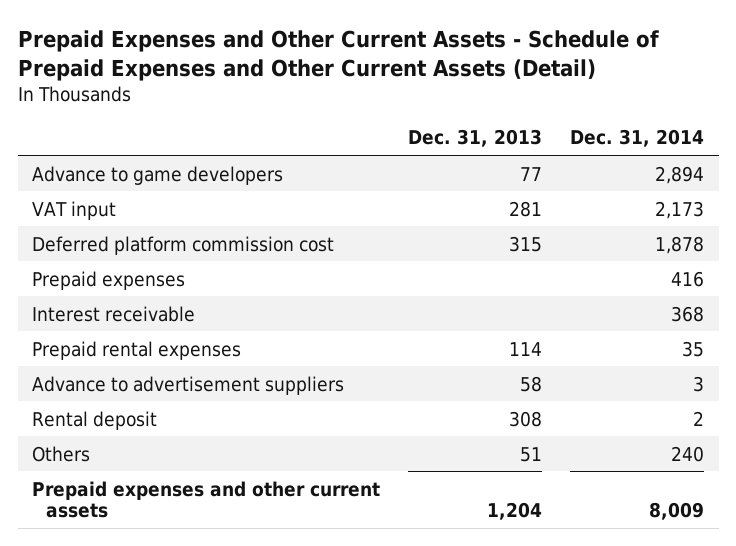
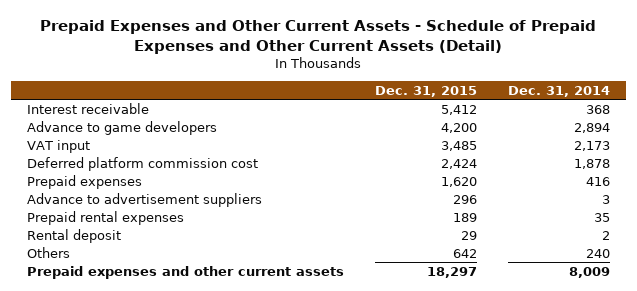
[408,129,543,148] Dec. 31, 2013 -> none
none -> [374,85,477,97] Dec. 31, 2015
[31,305,195,322] Interest receivable -> [26,102,149,114] Interest receivable
[31,340,241,360] Prepaid rental expenses -> [26,210,184,225] Prepaid rental expenses

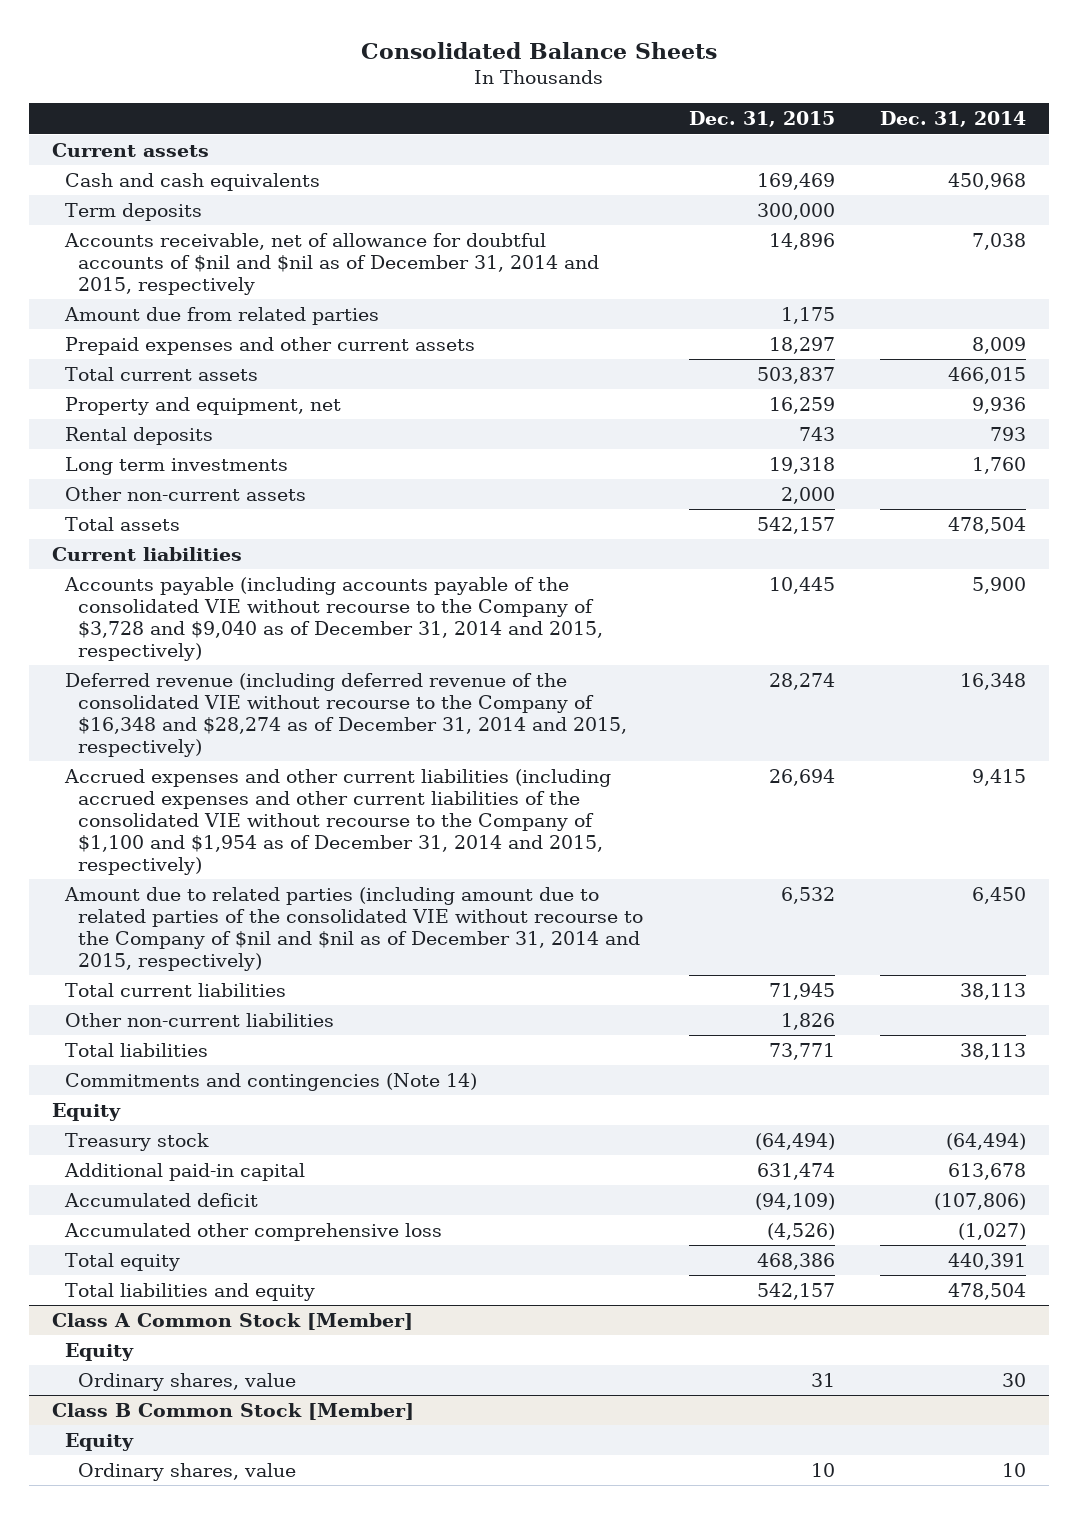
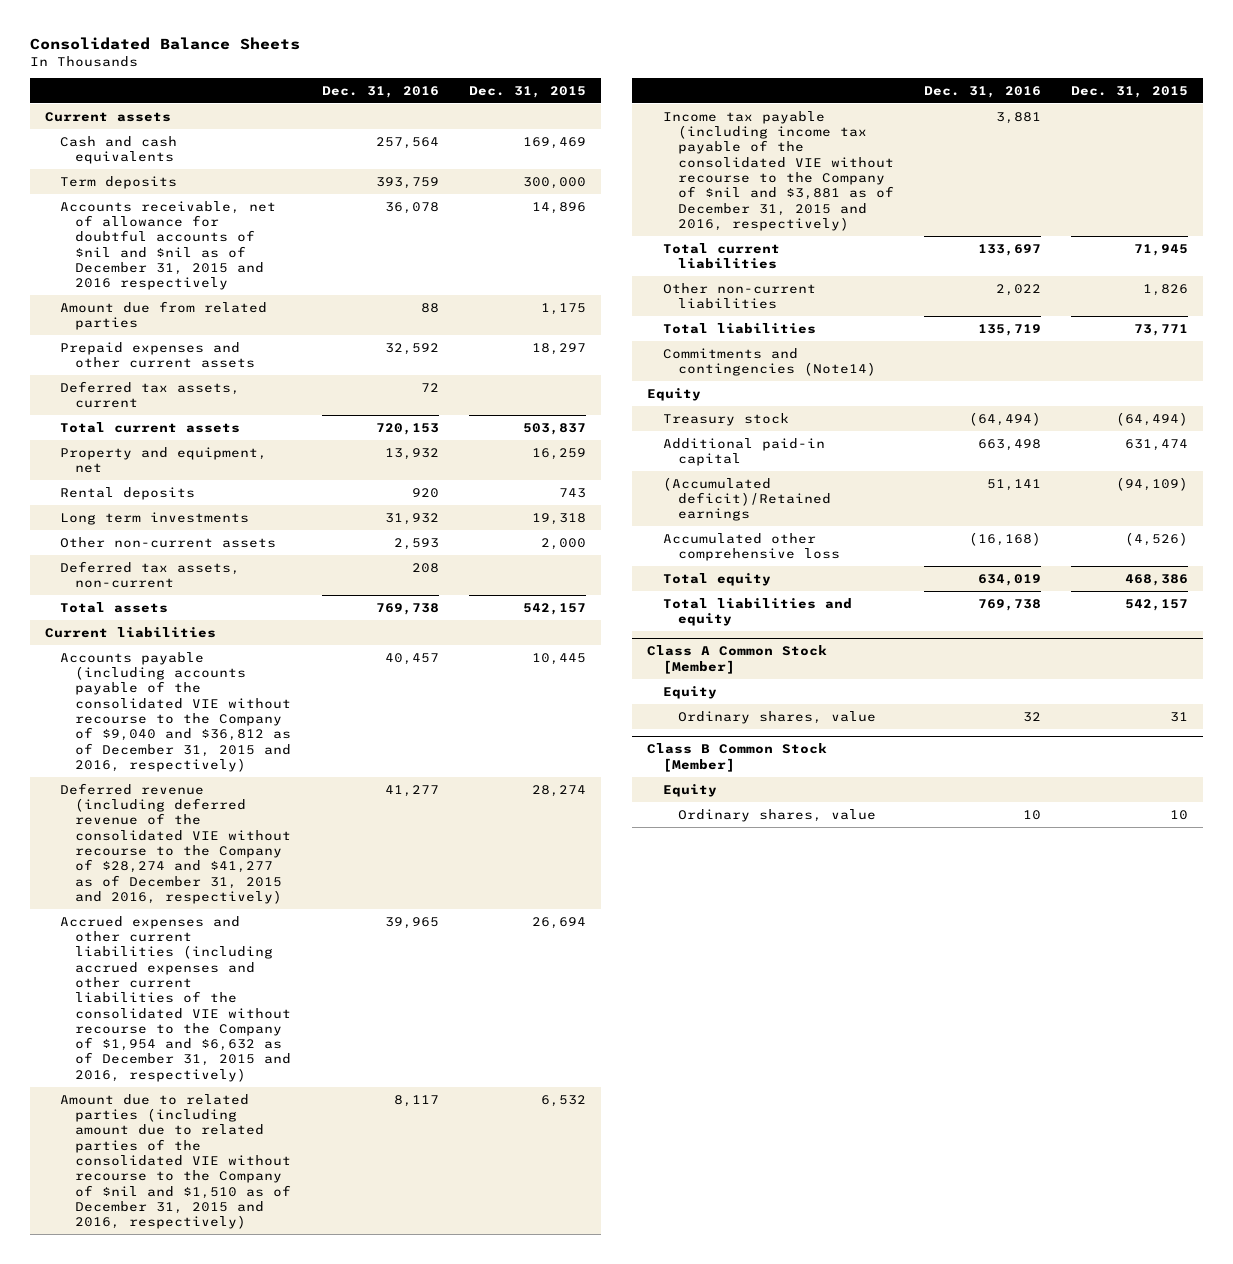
[879,111,1026,128] Dec. 31, 2014 -> none
none -> [321,85,439,98] Dec. 31, 2016
[64,233,600,295] Accounts receivable, net of allowance for doubtful accounts of $nil and $nil as of December 31, 2014 and 2015, respectively -> [60,200,277,291] Accounts receivable, net of allowance for doubtful accounts of $nil and $nil as of December 31, 2015 and 2016 respectively
none -> [60,380,241,408] Deferred tax assets, current
none -> [60,560,241,588] Deferred tax assets, non-current
[64,577,604,661] Accounts payable (including accounts payable of the consolidated VIE without recourse to the Company of $3,728 and $9,040 as of December 31, 2014 and 2015, respectively) -> [60,651,292,772] Accounts payable (including accounts payable of the consolidated VIE without recourse to the Company of $9,040 and $36,812 as of December 31, 2015 and 2016, respectively)
[65,673,628,757] Deferred revenue (including deferred revenue of the consolidated VIE without recourse to the Company of $16,348 and $28,274 as of December 31, 2014 and 2015, respectively) -> [60,782,292,904] Deferred revenue (including deferred revenue of the consolidated VIE without recourse to the Company of $28,274 and $41,277 as of December 31, 2015 and 2016, respectively)
[64,769,612,875] Accrued expenses and other current liabilities (including accrued expenses and other current liabilities of the consolidated VIE without recourse to the Company of $1,100 and $1,954 as of December 31, 2014 and 2015, respectively) -> [60,915,292,1082] Accrued expenses and other current liabilities (including accrued expenses and other current liabilities of the consolidated VIE without recourse to the Company of $1,954 and $6,632 as of December 31, 2015 and 2016, respectively)
[64,887,644,971] Amount due to related parties (including amount due to related parties of the consolidated VIE without recourse to the Company of $nil and $nil as of December 31, 2014 and 2015, respectively) -> [60,1093,292,1230] Amount due to related parties (including amount due to related parties of the consolidated VIE without recourse to the Company of $nil and $1,510 as of December 31, 2015 and 2016, respectively)
none -> [662,110,894,231] Income tax payable (including income tax payable of the consolidated VIE without recourse to the Company of $nil and $3,881 as of December 31, 2015 and 2016, respectively)
[65,1073,478,1092] Commitments and contingencies (Note 14) -> [662,347,876,376] Commitments and contingencies (Note14)
[64,1193,259,1208] Accumulated deficit -> [662,476,831,522] (Accumulated deficit)/Retained earnings

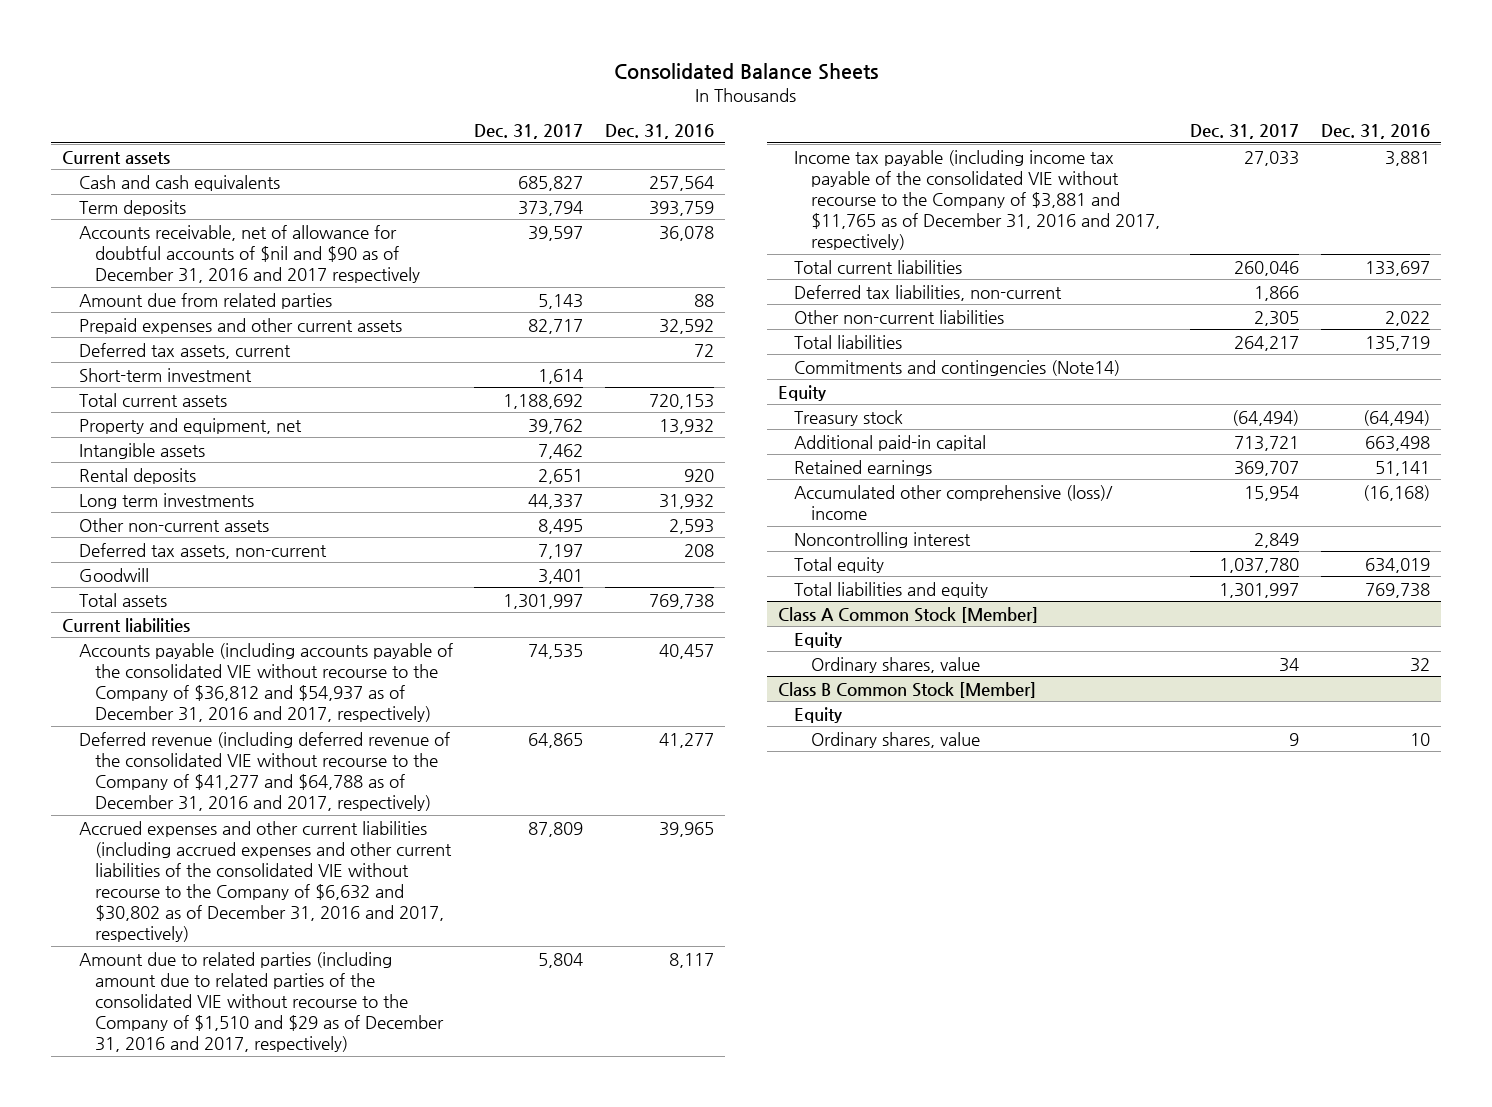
[469,85,587,98] Dec. 31, 2015 -> none
none -> [474,124,584,140] Dec. 31, 2017
[60,200,277,291] Accounts receivable, net of allowance for doubtful accounts of $nil and $nil as of December 31, 2015 and 2016 respectively -> [78,224,421,283] Accounts receivable, net of allowance for doubtful accounts of $nil and $90 as of December 31, 2016 and 2017 respectively
none -> [78,367,252,382] Short-term investment
none -> [78,442,205,459] Intangible assets
none -> [78,567,149,582] Goodwill
[60,651,292,772] Accounts payable (including accounts payable of the consolidated VIE without recourse to the Company of $9,040 and $36,812 as of December 31, 2015 and 2016, respectively) -> [78,642,453,722] Accounts payable (including accounts payable of the consolidated VIE without recourse to the Company of $36,812 and $54,937 as of December 31, 2016 and 2017, respectively)
[60,782,292,904] Deferred revenue (including deferred revenue of the consolidated VIE without recourse to the Company of $28,274 and $41,277 as of December 31, 2015 and 2016, respectively) -> [78,731,450,811] Deferred revenue (including deferred revenue of the consolidated VIE without recourse to the Company of $41,277 and $64,788 as of December 31, 2016 and 2017, respectively)
[60,915,292,1082] Accrued expenses and other current liabilities (including accrued expenses and other current liabilities of the consolidated VIE without recourse to the Company of $1,954 and $6,632 as of December 31, 2015 and 2016, respectively) -> [78,820,453,943] Accrued expenses and other current liabilities (including accrued expenses and other current liabilities of the consolidated VIE without recourse to the Company of $6,632 and $30,802 as of December 31, 2016 and 2017, respectively)
[60,1093,292,1230] Amount due to related parties (including amount due to related parties of the consolidated VIE without recourse to the Company of $nil and $1,510 as of December 31, 2015 and 2016, respectively) -> [78,951,445,1053] Amount due to related parties (including amount due to related parties of the consolidated VIE without recourse to the Company of $1,510 and $29 as of December 31, 2016 and 2017, respectively)
[662,110,894,231] Income tax payable (including income tax payable of the consolidated VIE without recourse to the Company of $nil and $3,881 as of December 31, 2015 and 2016, respectively) -> [794,149,1160,251] Income tax payable (including income tax payable of the consolidated VIE without recourse to the Company of $3,881 and $11,765 as of December 31, 2016 and 2017, respectively)
none -> [794,284,1063,301] Deferred tax liabilities, non-current
[662,476,831,522] (Accumulated deficit)/Retained earnings -> [794,459,933,476] Retained earnings
[662,532,840,561] Accumulated other comprehensive loss -> [794,484,1114,520] Accumulated other comprehensive (loss)/ income
none -> [794,531,972,548] Noncontrolling interest

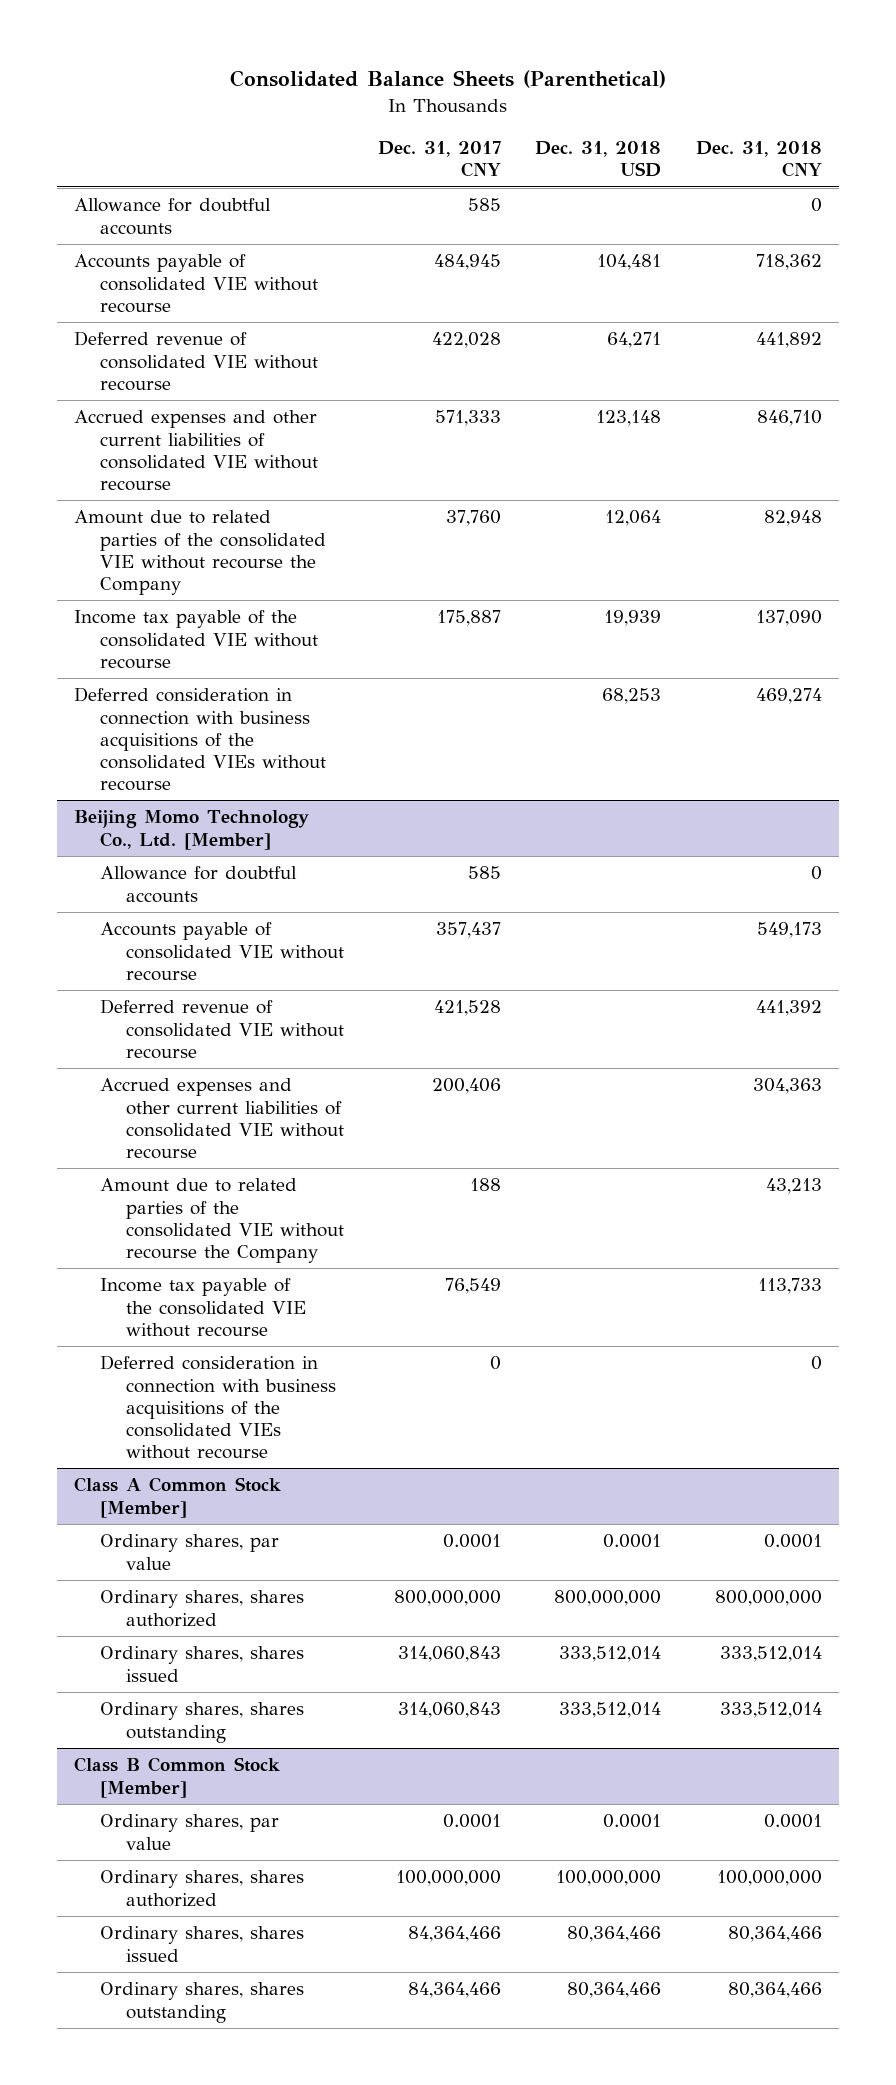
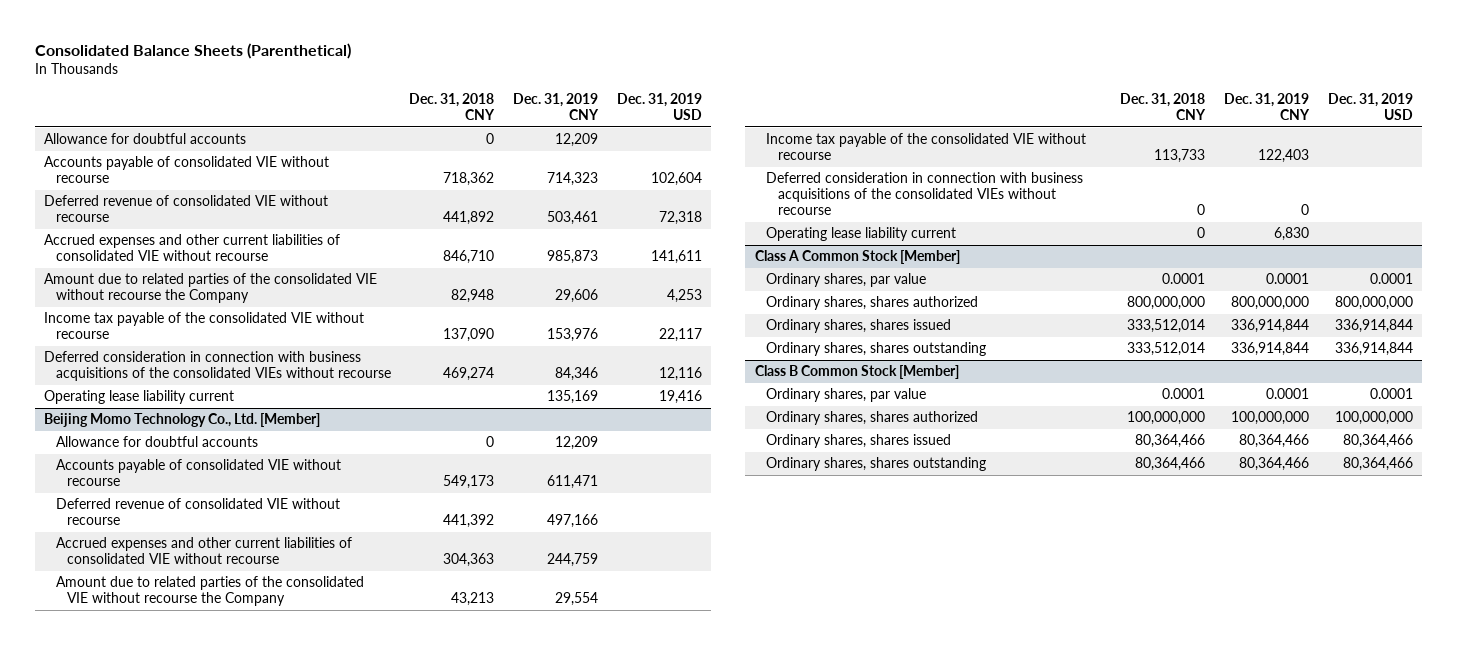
[378,141,502,178] Dec. 31, 2017 CNY -> none
[535,141,662,178] Dec. 31, 2018 USD -> none
none -> [513,93,600,121] Dec. 31, 2019 CNY
none -> [617,93,703,121] Dec. 31, 2019 USD
none -> [44,390,235,405] Operating lease liability current
none -> [766,227,957,242] Operating lease liability current

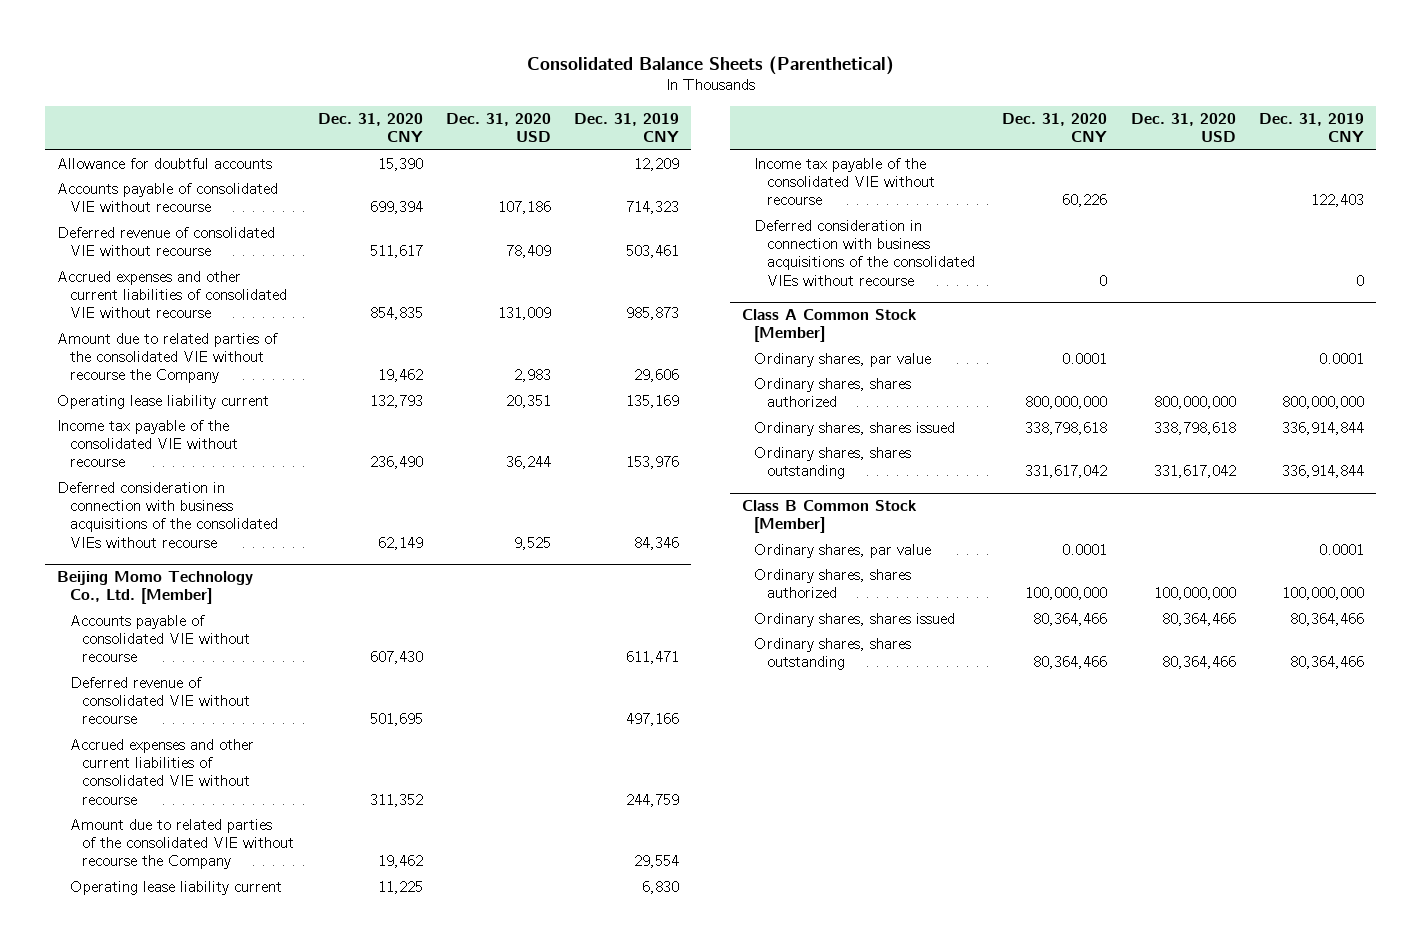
[409,93,496,121] Dec. 31, 2018 CNY -> none
[617,93,703,121] Dec. 31, 2019 USD -> none
none -> [317,113,423,143] Dec. 31, 2020 CNY
none -> [446,113,552,143] Dec. 31, 2020 USD
[44,390,235,405] Operating lease liability current -> [57,395,270,410] Operating lease liability current
[55,436,258,448] Allowance for doubtful accounts -> none
[766,227,957,242] Operating lease liability current -> [69,881,282,896] Operating lease liability current

